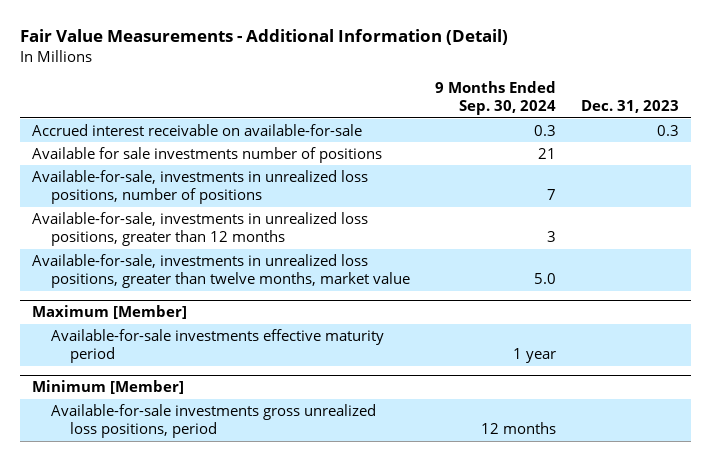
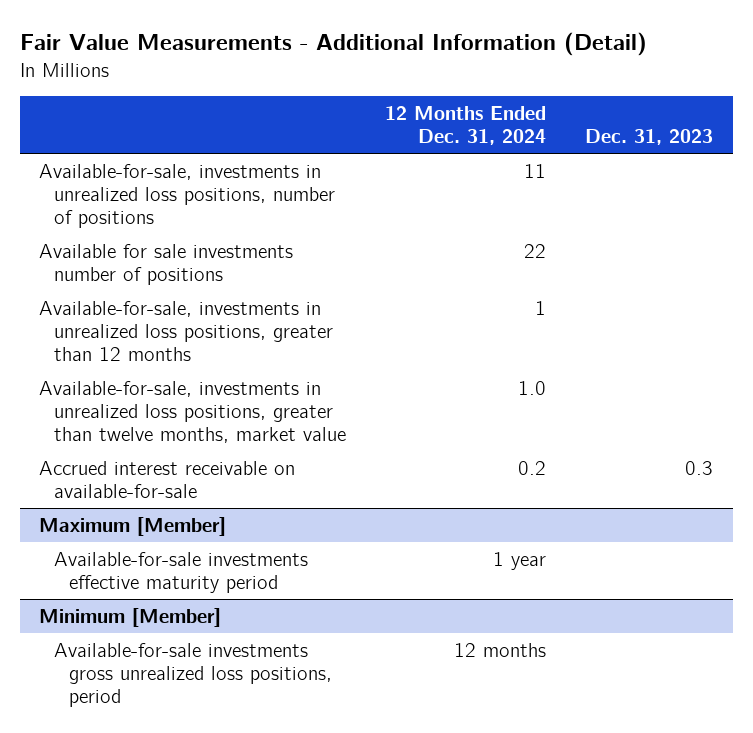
[434,80,556,116] 9 Months Ended Sep. 30, 2024 -> none
none -> [385,106,547,146] 12 Months Ended Dec. 31, 2024
[32,146,383,163] Available for sale investments number of positions -> [39,243,294,285] Available for sale investments number of positions
[32,123,363,136] Accrued interest receivable on available-for-sale -> [39,460,296,498] Accrued interest receivable on available-for-sale

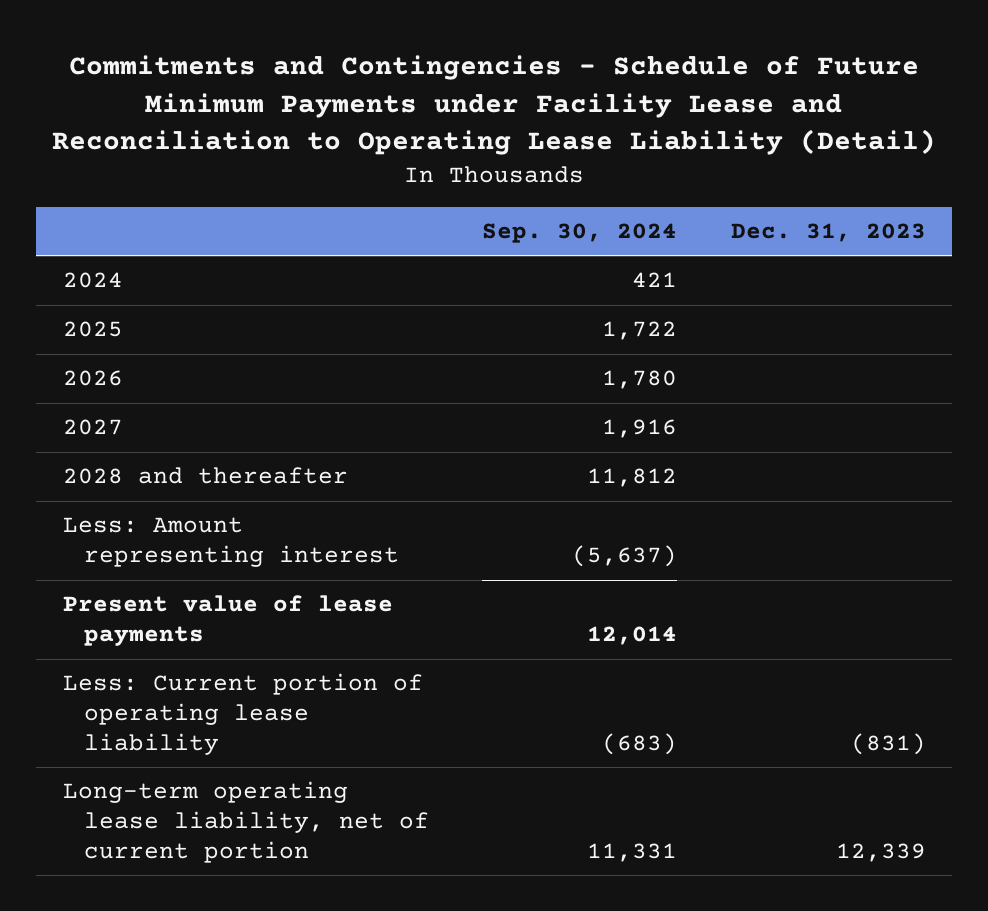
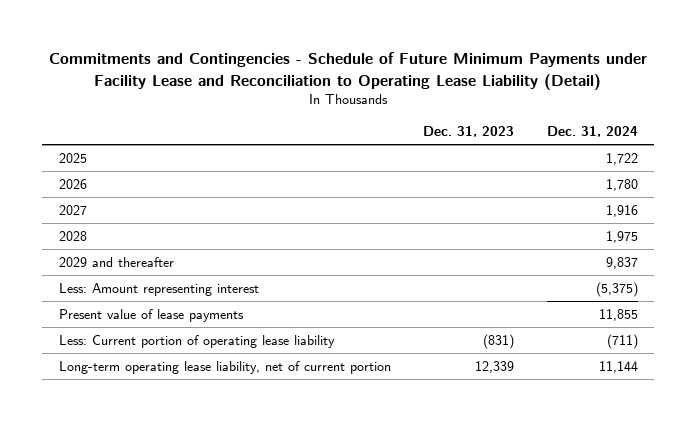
[482,223,678,244] Sep. 30, 2024 -> none
none -> [546,126,638,138] Dec. 31, 2024
[62,272,123,289] 2024 -> none
none -> [58,230,87,241] 2028
[62,467,348,485] 2028 and thereafter -> [58,256,174,267] 2029 and thereafter

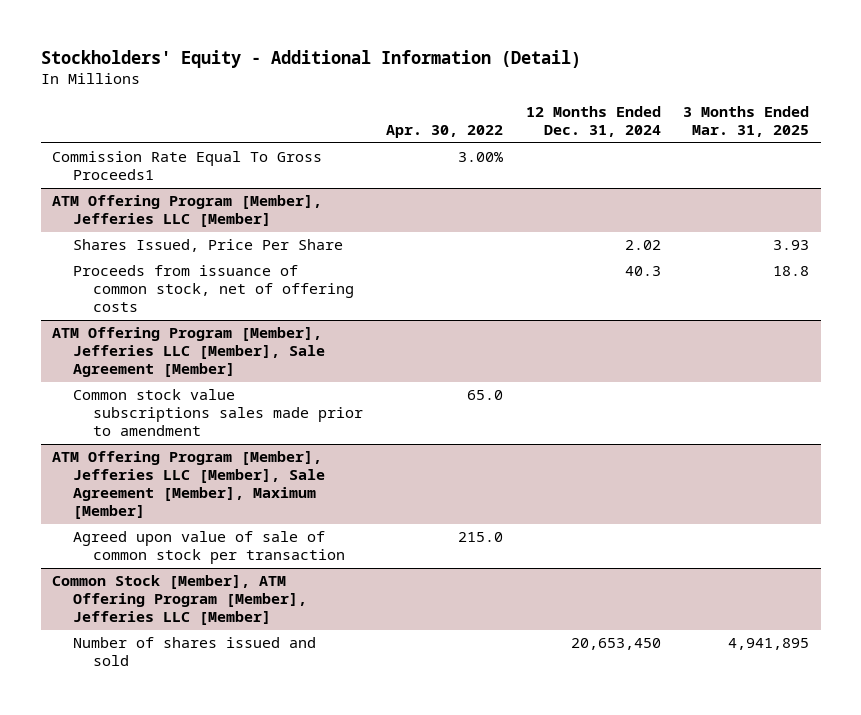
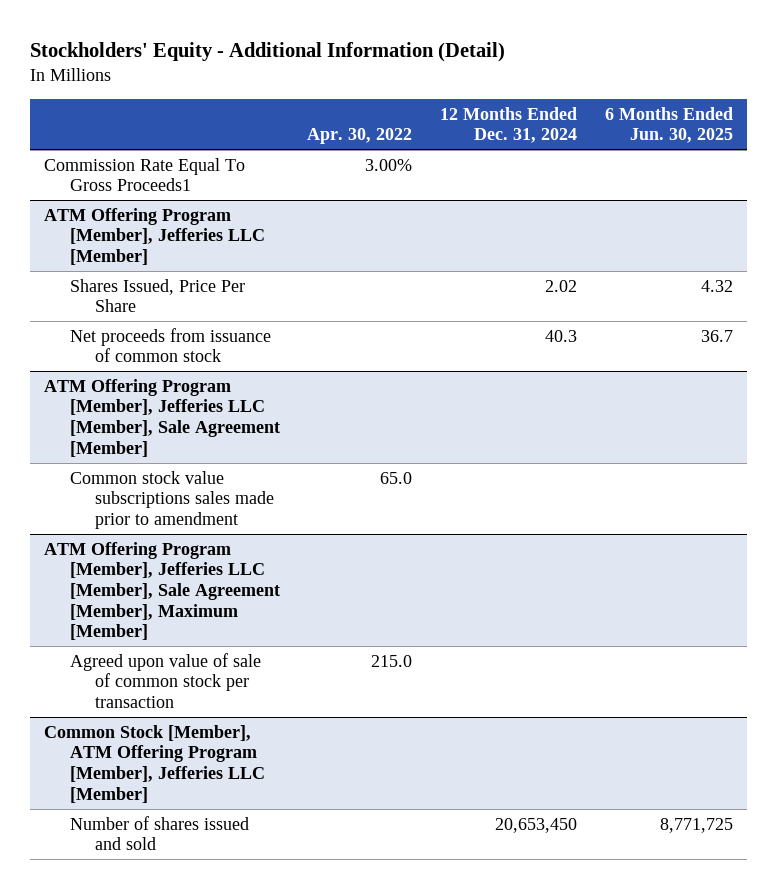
[683,106,810,138] 3 Months Ended Mar. 31, 2025 -> none
none -> [605,106,734,144] 6 Months Ended Jun. 30, 2025
[72,265,355,313] Proceeds from issuance of common stock, net of offering costs -> [69,327,271,363] Net proceeds from issuance of common stock

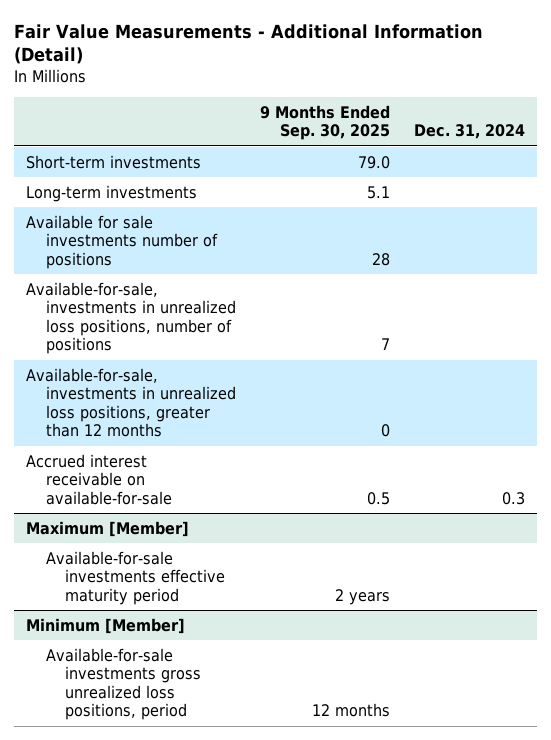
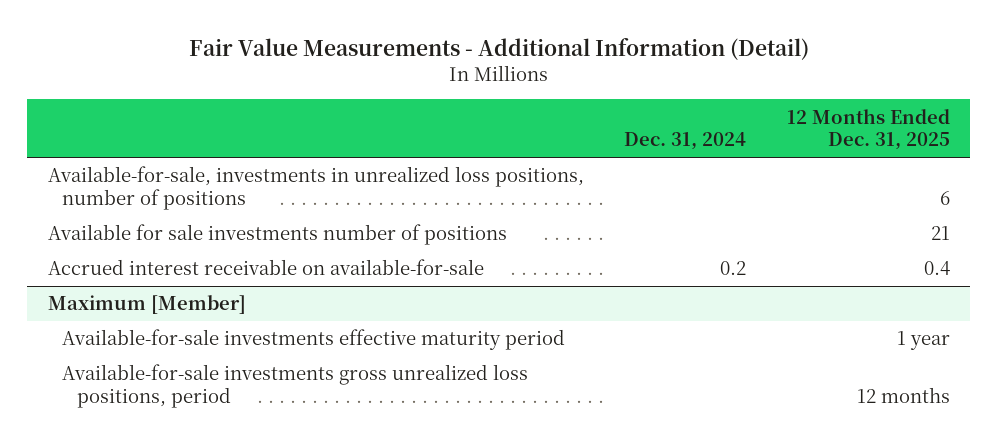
[259,104,390,141] 9 Months Ended Sep. 30, 2025 -> none
none -> [786,108,950,151] 12 Months Ended Dec. 31, 2025
[25,154,201,169] Short-term investments -> none
[25,184,197,202] Long-term investments -> none
[25,367,236,438] Available-for-sale, investments in unrealized loss positions, greater than 12 months -> none
[25,214,218,269] Available for sale investments number of positions -> [47,224,507,246] Available for sale investments number of positions
[501,491,525,505] 0.3 -> [720,261,747,276] 0.2
[25,617,185,634] Minimum [Member] -> none
[45,647,202,721] Available-for-sale investments gross unrealized loss positions, period -> none
none -> [62,364,529,408] Available-for-sale investments gross unrealized loss positions, period

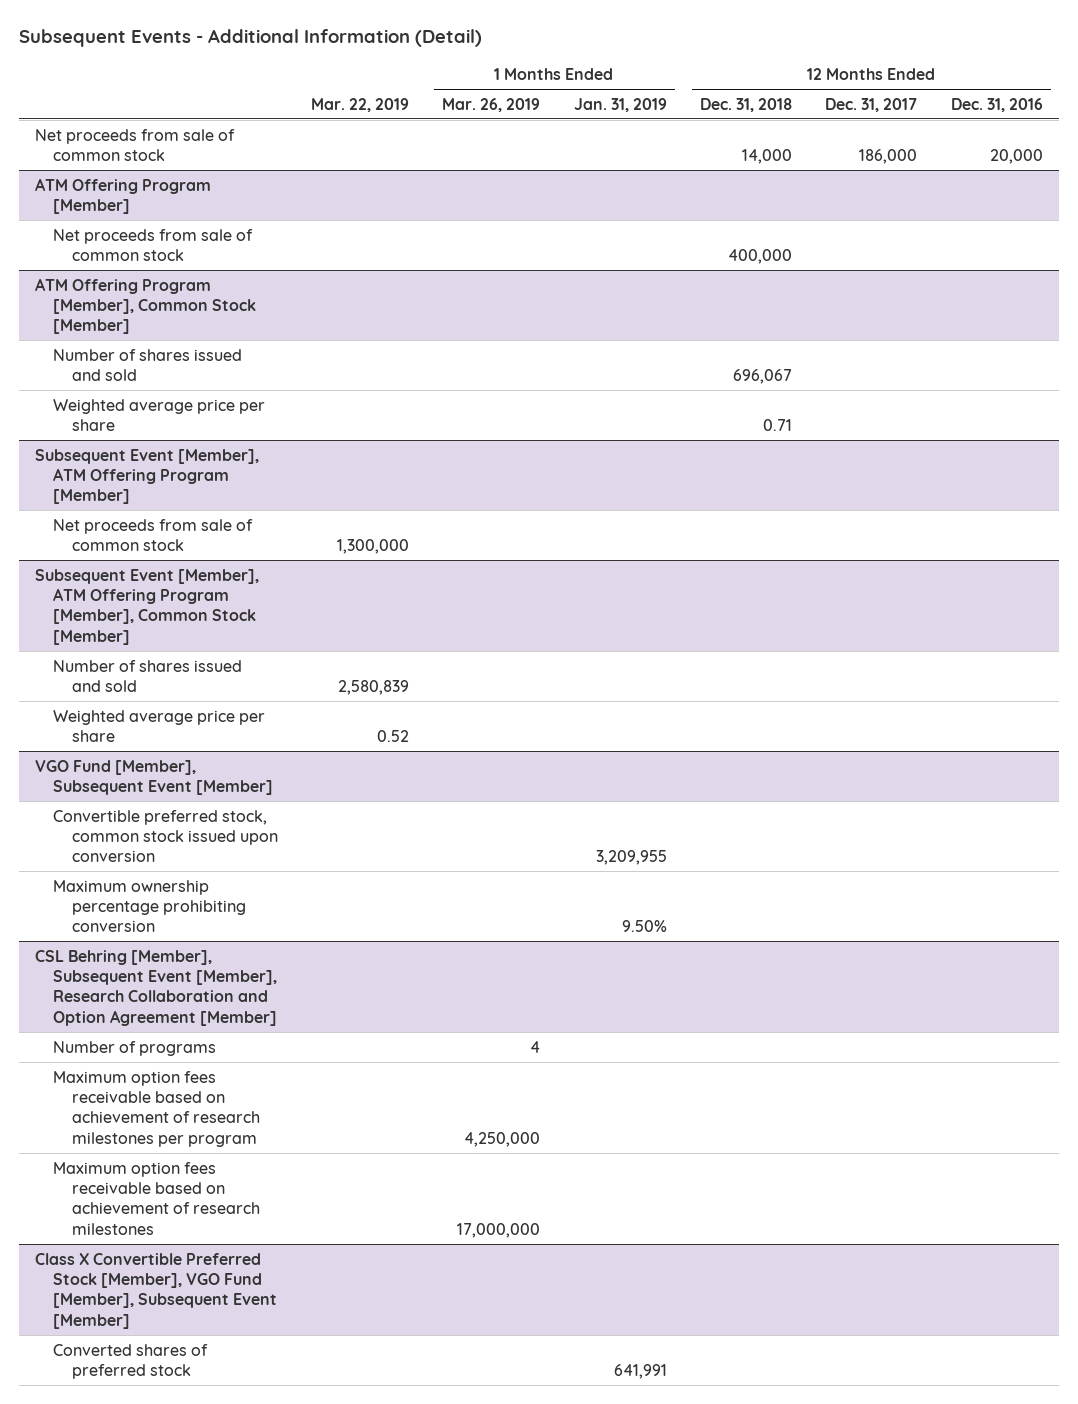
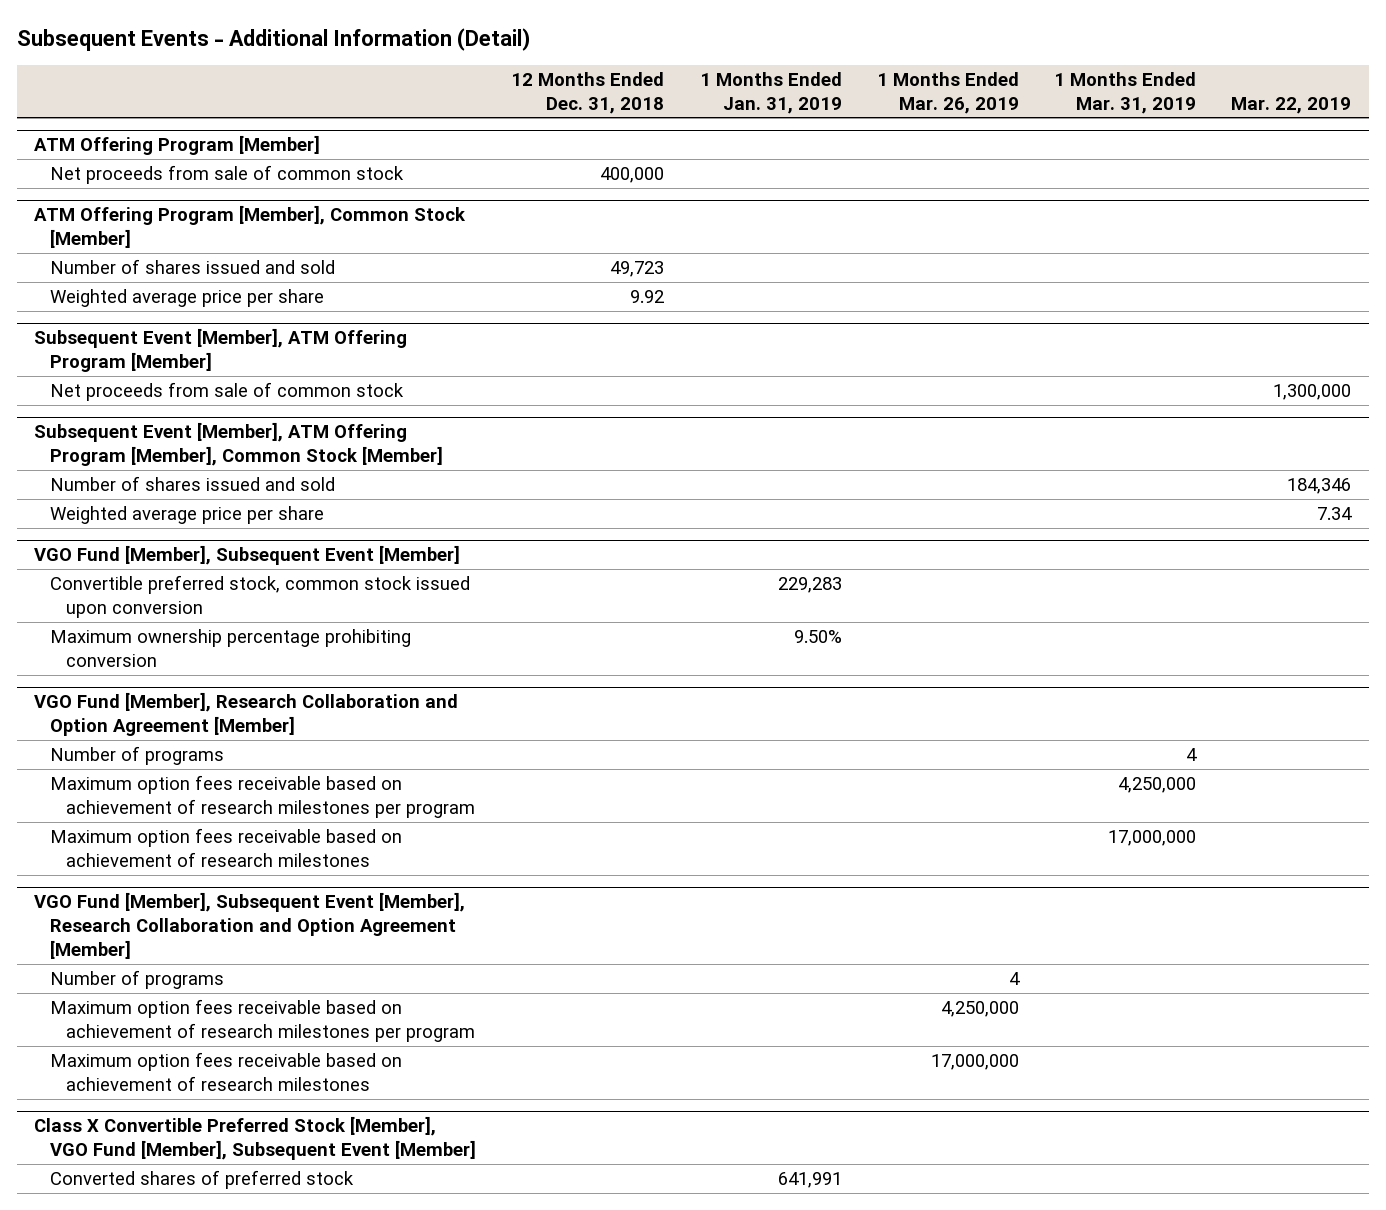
[825,97,918,112] Dec. 31, 2017 -> none
[950,97,1043,112] Dec. 31, 2016 -> none
none -> [1053,71,1196,114] 1 Months Ended Mar. 31, 2019
[35,128,236,161] Net proceeds from sale of common stock -> none
[732,368,792,384] 696,067 -> [610,261,665,278] 49,723
[762,418,792,431] 0.71 -> [630,290,665,304] 9.92
[337,679,409,695] 2,580,839 -> [1287,478,1352,495] 184,346
[376,729,409,742] 0.52 -> [1317,507,1353,521] 7.34
[595,850,667,866] 3,209,955 -> [777,577,842,594] 229,283
none -> [34,692,459,737] VGO Fund [Member], Research Collaboration and Option Agreement [Member]
none -> [50,746,225,766] Number of programs
none -> [50,775,476,819] Maximum option fees receivable based on achievement of research milestones per program
none -> [50,828,403,868] Maximum option fees receivable based on achievement of research milestones
[35,949,278,1026] CSL Behring [Member], Subsequent Event [Member], Research Collaboration and Option Agreement [Member] -> [34,892,466,960] VGO Fund [Member], Subsequent Event [Member], Research Collaboration and Option Agreement [Member]

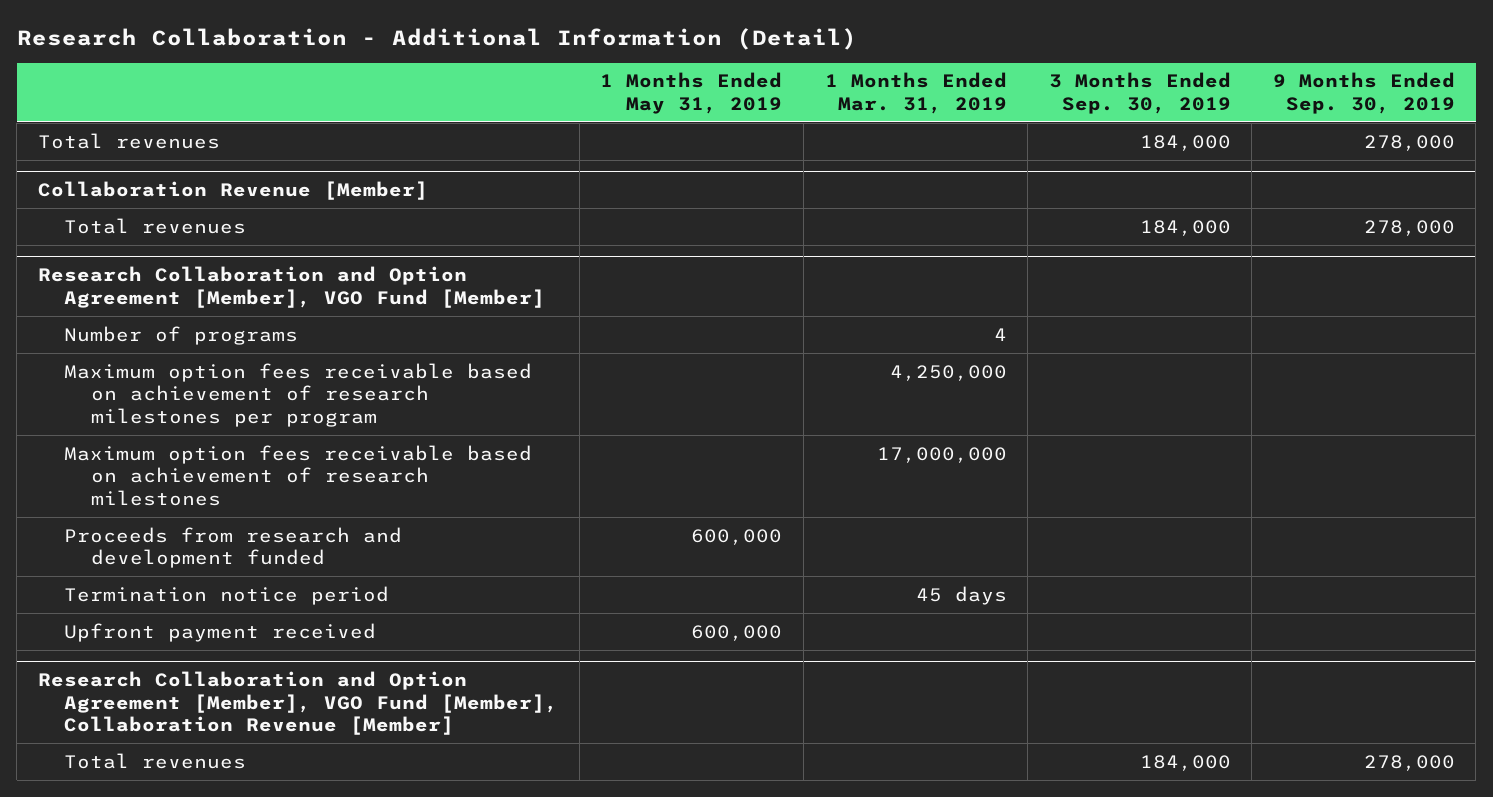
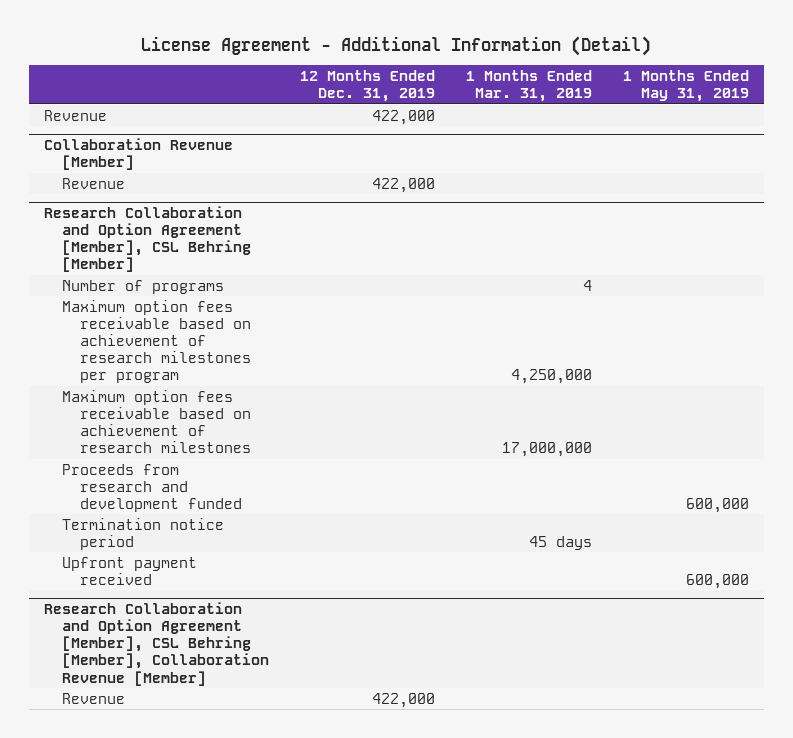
[16,27,857,50] Research Collaboration - Additional Information (Detail) -> [141,36,652,57] License Agreement - Additional Information (Detail)
[1048,72,1231,114] 3 Months Ended Sep. 30, 2019 -> none
[1272,72,1455,114] 9 Months Ended Sep. 30, 2019 -> none
none -> [300,70,436,103] 12 Months Ended Dec. 31, 2019
[37,132,220,149] Total revenues -> [44,109,108,121] Revenue
[64,217,247,234] Total revenues -> [62,177,126,189] Revenue
[37,265,546,308] Research Collaboration and Option Agreement [Member], VGO Fund [Member] -> [44,206,252,273] Research Collaboration and Option Agreement [Member], CSL Behring [Member]
[37,670,559,736] Research Collaboration and Option Agreement [Member], VGO Fund [Member], Collaboration Revenue [Member] -> [44,602,270,686] Research Collaboration and Option Agreement [Member], CSL Behring [Member], Collaboration Revenue [Member]
[64,752,247,769] Total revenues -> [62,692,126,704] Revenue

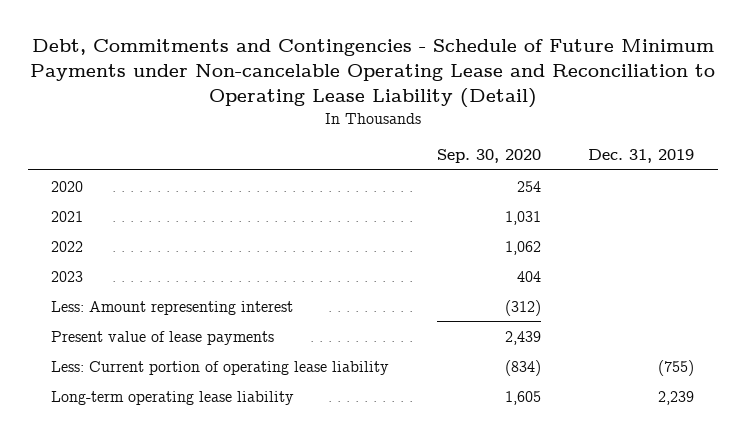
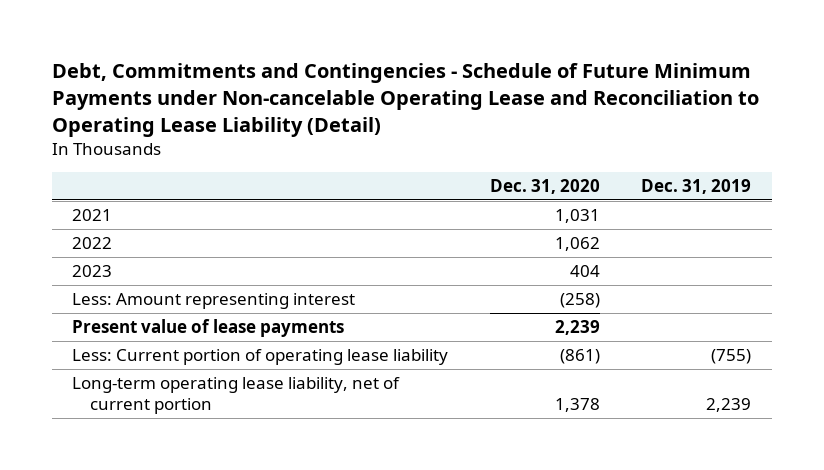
[436,149,541,164] Sep. 30, 2020 -> none
none -> [489,179,600,195] Dec. 31, 2020
[51,180,84,192] 2020 -> none
[51,390,295,405] Long-term operating lease liability -> [72,377,401,415] Long-term operating lease liability, net of current portion

